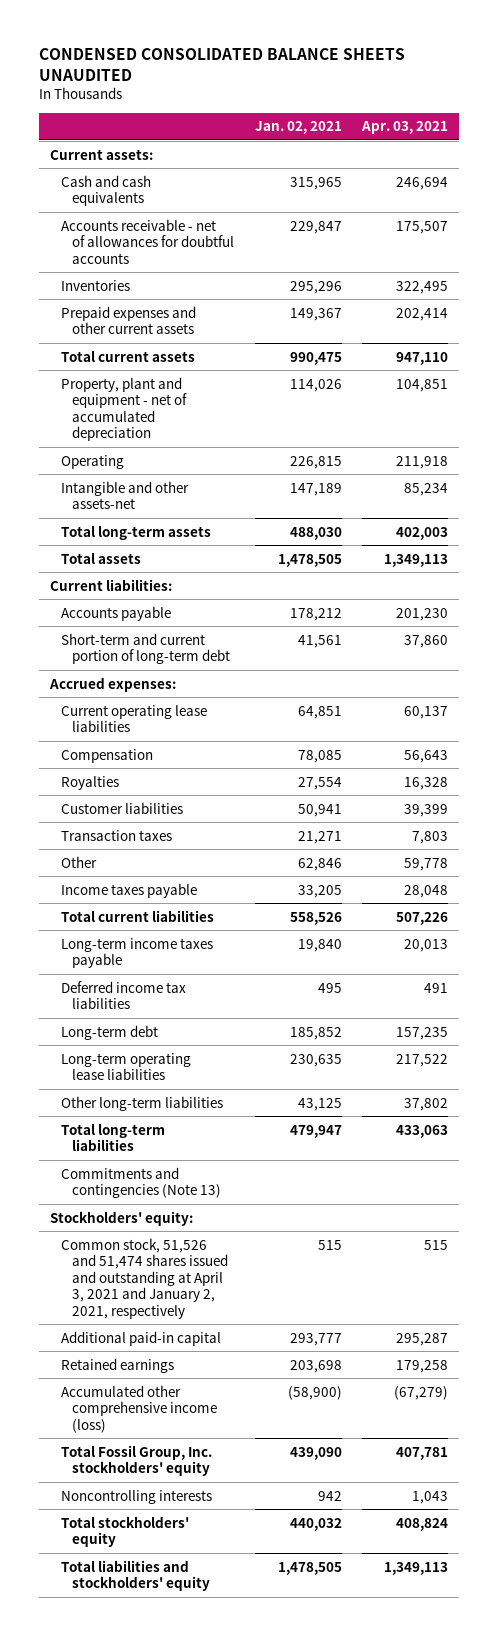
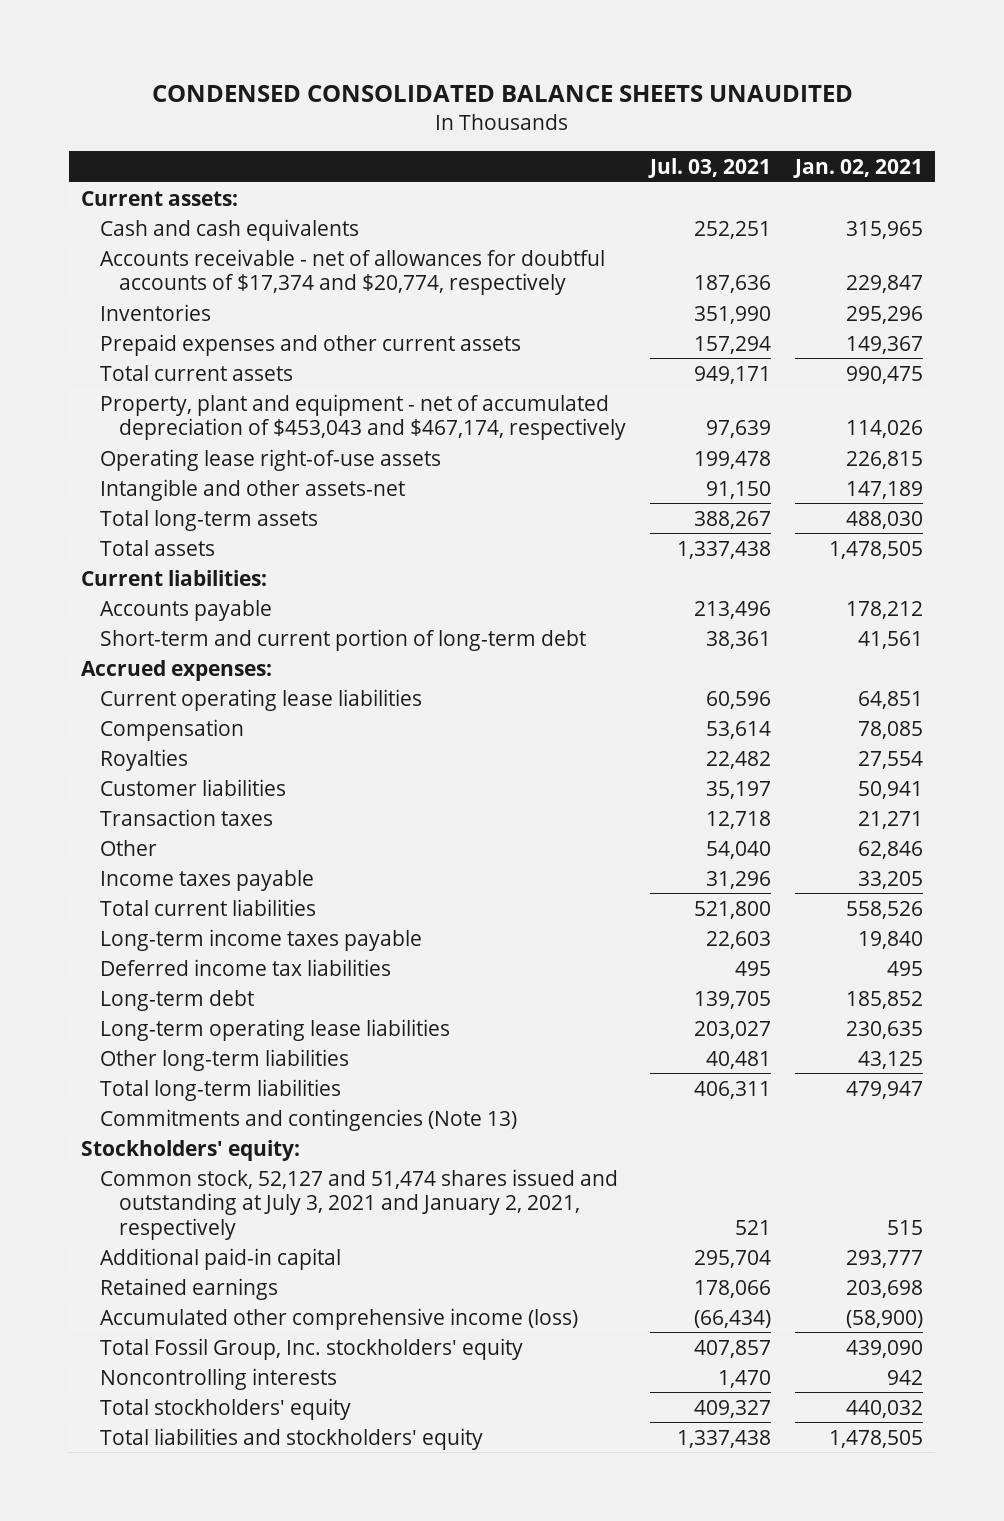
[361,121,449,135] Apr. 03, 2021 -> none
none -> [647,157,771,178] Jul. 03, 2021
[60,218,234,264] Accounts receivable - net of allowances for doubtful accounts -> [99,248,605,296] Accounts receivable - net of allowances for doubtful accounts of $17,374 and $20,774, respectively
[60,376,187,442] Property, plant and equipment - net of accumulated depreciation -> [99,393,626,441] Property, plant and equipment - net of accumulated depreciation of $453,043 and $467,174, respectively
[60,454,124,469] Operating -> [99,448,441,471] Operating lease right-of-use assets
[60,1237,228,1319] Common stock, 51,526 and 51,474 shares issued and outstanding at April 3, 2021 and January 2, 2021, respectively -> [99,1168,618,1240] Common stock, 52,127 and 51,474 shares issued and outstanding at July 3, 2021 and January 2, 2021, respectively

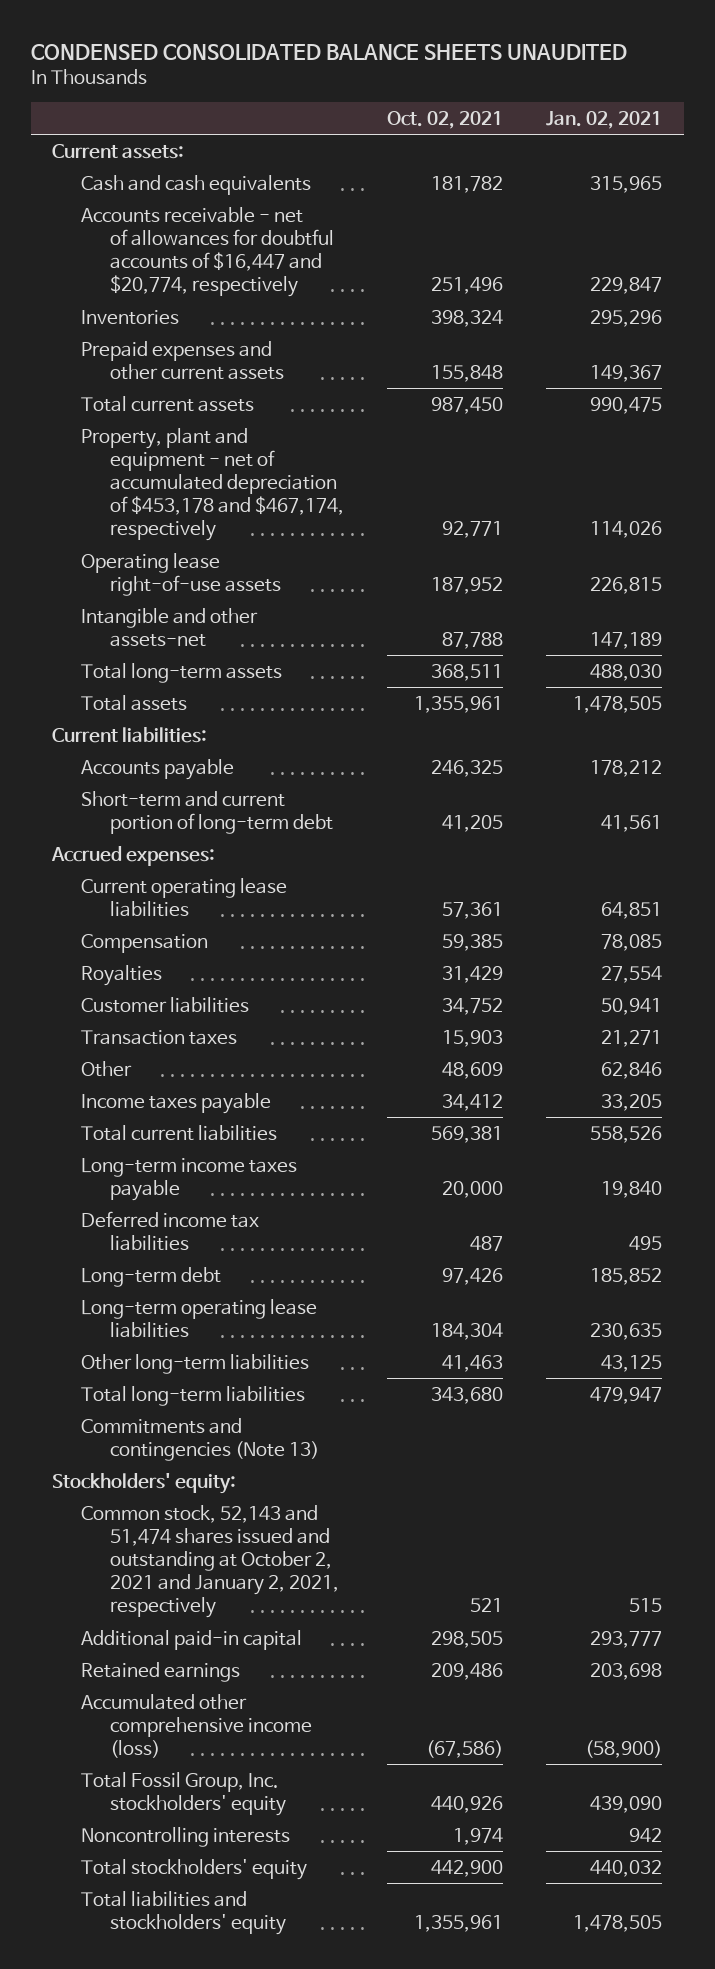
[647,157,771,178] Jul. 03, 2021 -> none
none -> [387,110,504,129] Oct. 02, 2021
[99,248,605,296] Accounts receivable - net of allowances for doubtful accounts of $17,374 and $20,774, respectively -> [81,206,335,298] Accounts receivable - net of allowances for doubtful accounts of $16,447 and $20,774, respectively
[99,393,626,441] Property, plant and equipment - net of accumulated depreciation of $453,043 and $467,174, respectively -> [81,427,345,542] Property, plant and equipment - net of accumulated depreciation of $453,178 and $467,174, respectively
[99,1168,618,1240] Common stock, 52,127 and 51,474 shares issued and outstanding at July 3, 2021 and January 2, 2021, respectively -> [81,1504,340,1619] Common stock, 52,143 and 51,474 shares issued and outstanding at October 2, 2021 and January 2, 2021, respectively

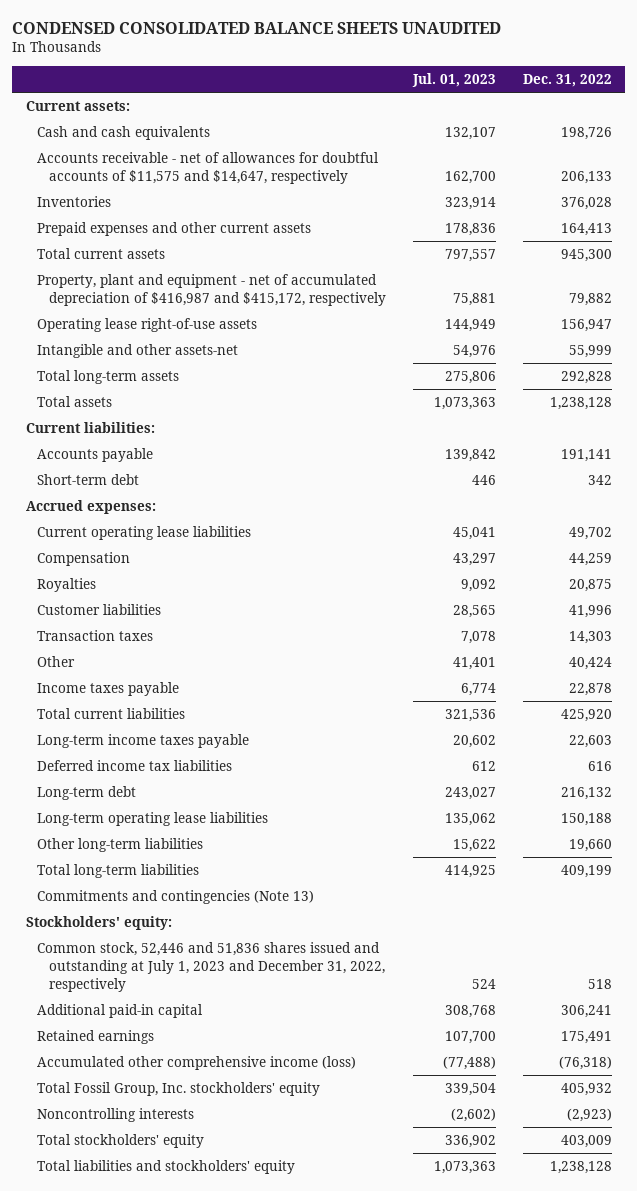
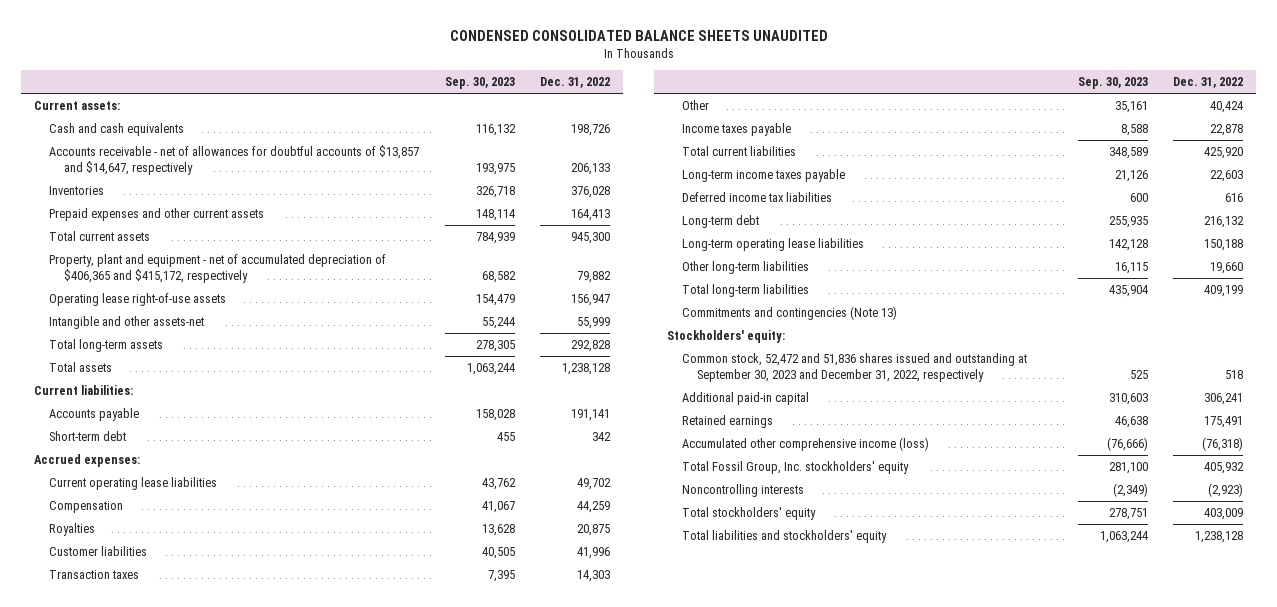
[411,73,496,88] Jul. 01, 2023 -> none
none -> [444,77,515,90] Sep. 30, 2023
[37,152,380,185] Accounts receivable - net of allowances for doubtful accounts of $11,575 and $14,647, respectively -> [49,144,420,175] Accounts receivable - net of allowances for doubtful accounts of $13,857 and $14,647, respectively
[37,274,387,307] Property, plant and equipment - net of accumulated depreciation of $416,987 and $415,172, respectively -> [49,253,387,283] Property, plant and equipment - net of accumulated depreciation of $406,365 and $415,172, respectively
[37,942,386,992] Common stock, 52,446 and 51,836 shares issued and outstanding at July 1, 2023 and December 31, 2022, respectively -> [682,352,1028,382] Common stock, 52,472 and 51,836 shares issued and outstanding at September 30, 2023 and December 31, 2022, respectively

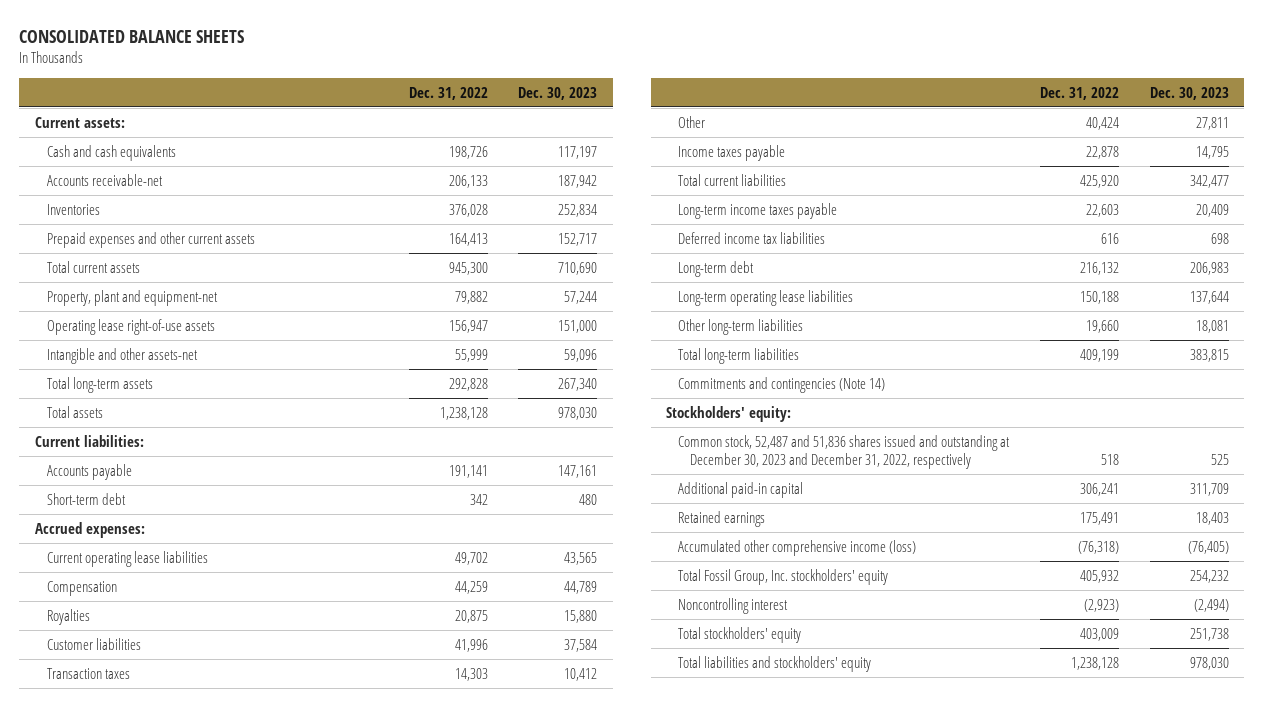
[449,29,828,41] CONDENSED CONSOLIDATED BALANCE SHEETS UNAUDITED -> [19,29,245,43] CONSOLIDATED BALANCE SHEETS
[444,77,515,90] Sep. 30, 2023 -> none
none -> [518,87,598,101] Dec. 30, 2023
[49,144,420,175] Accounts receivable - net of allowances for doubtful accounts of $13,857 and $14,647, respectively -> [46,173,163,186] Accounts receivable-net
[49,253,387,283] Property, plant and equipment - net of accumulated depreciation of $406,365 and $415,172, respectively -> [46,289,218,306] Property, plant and equipment-net
[682,305,898,320] Commitments and contingencies (Note 13) -> [678,376,886,393] Commitments and contingencies (Note 14)
[682,352,1028,382] Common stock, 52,472 and 51,836 shares issued and outstanding at September 30, 2023 and December 31, 2022, respectively -> [678,434,1011,469] Common stock, 52,487 and 51,836 shares issued and outstanding at December 30, 2023 and December 31, 2022, respectively
[682,483,805,497] Noncontrolling interests -> [678,597,789,614] Noncontrolling interest

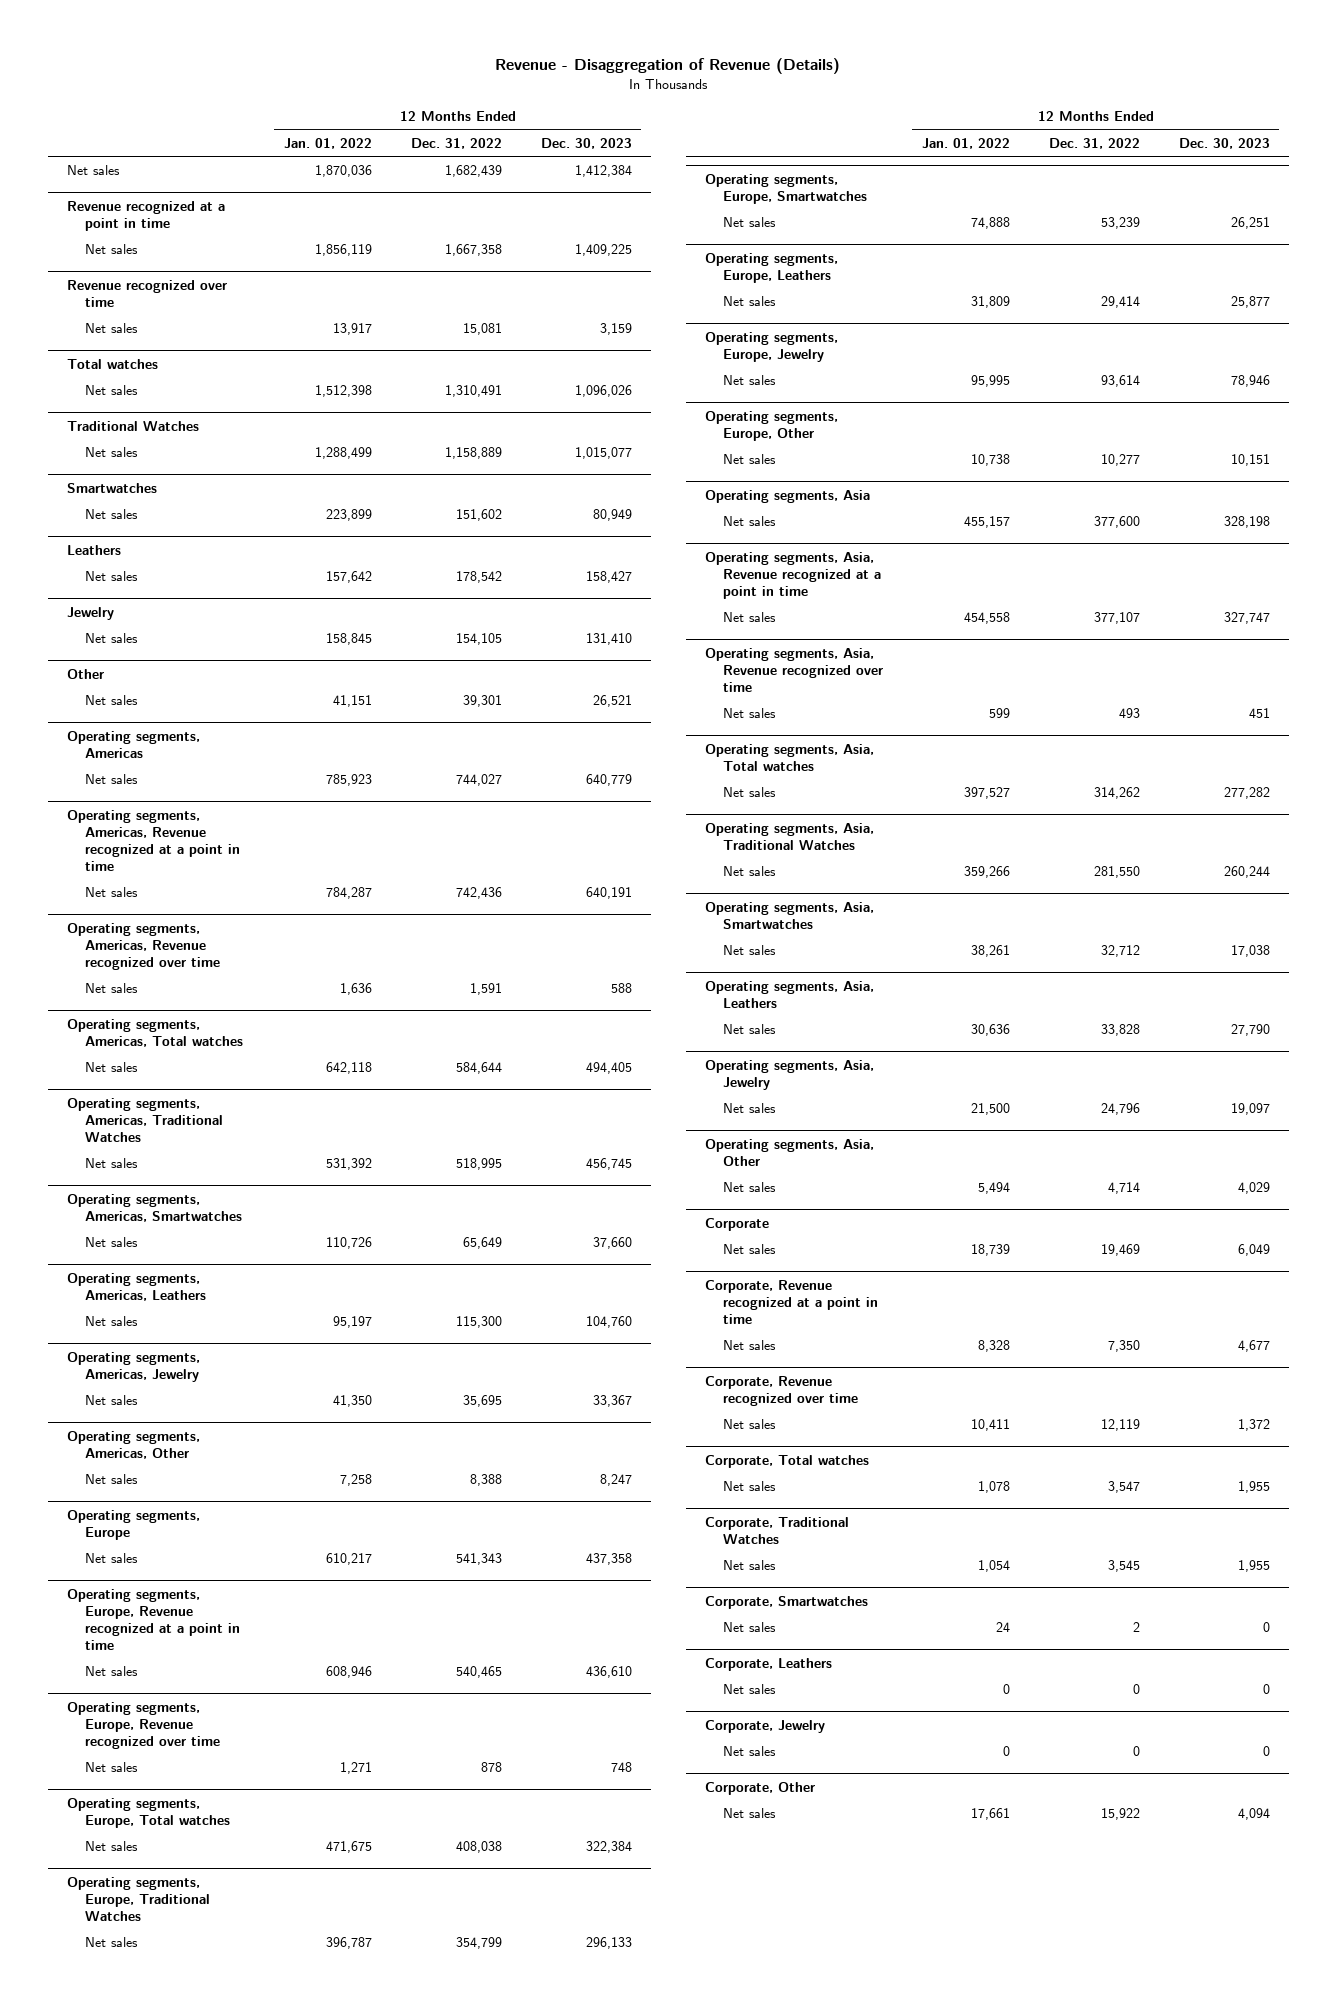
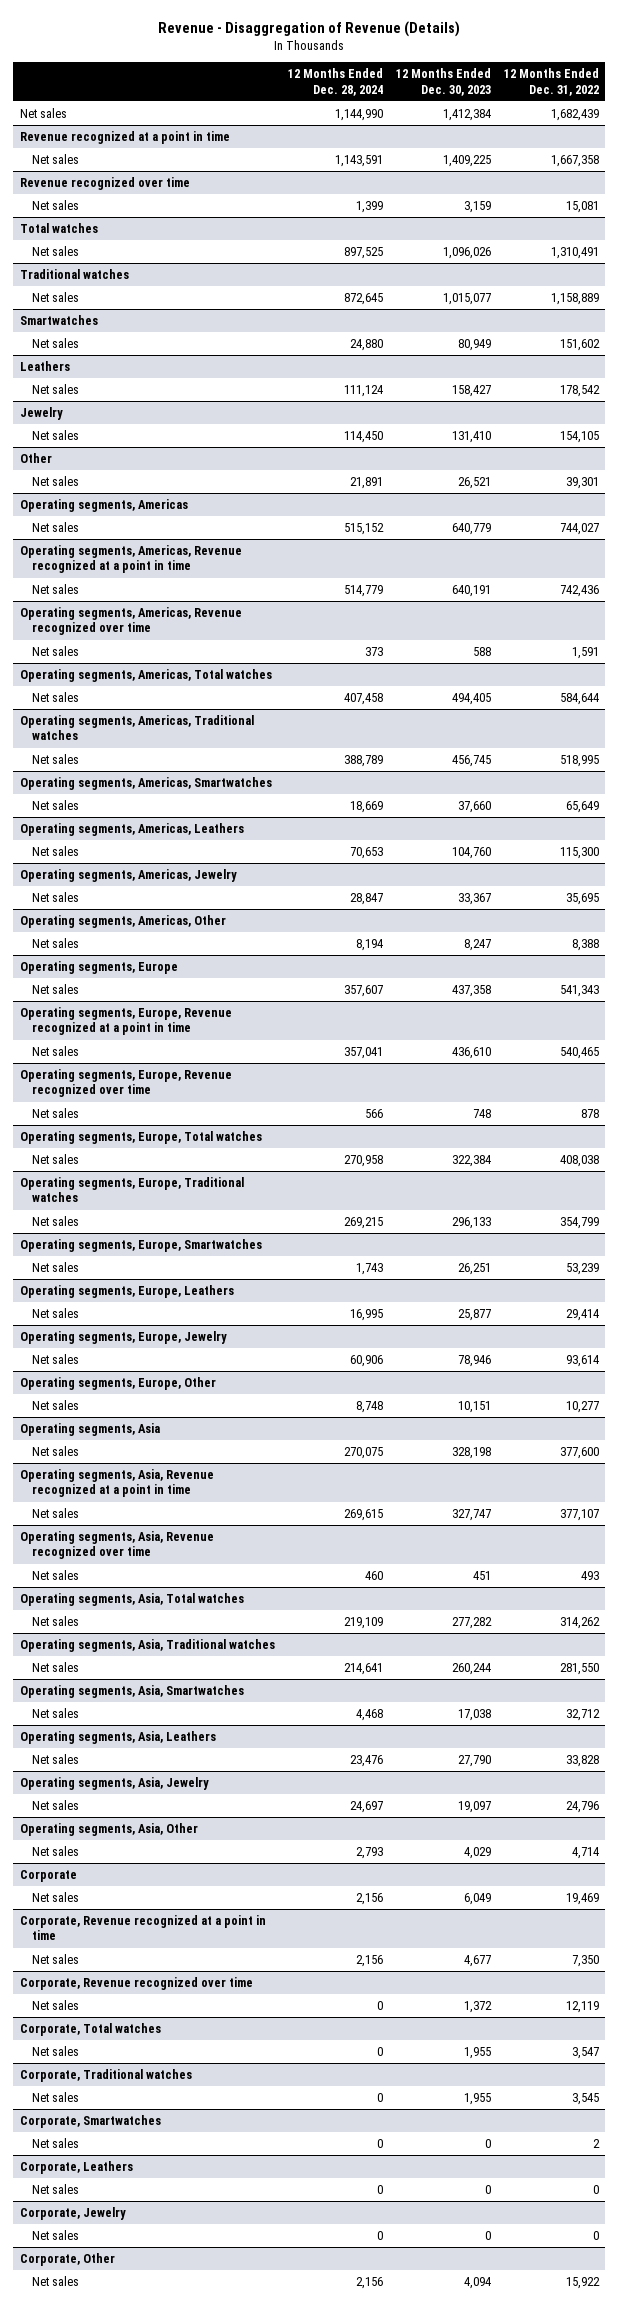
[284,137,373,149] Jan. 01, 2022 -> none
none -> [287,68,383,96] 12 Months Ended Dec. 28, 2024
[67,420,200,431] Traditional Watches -> [19,269,129,280] Traditional watches
[67,1097,224,1142] Operating segments, Americas, Traditional Watches -> [19,715,254,741] Operating segments, Americas, Traditional watches
[67,1876,211,1921] Operating segments, Europe, Traditional Watches -> [19,1177,244,1203] Operating segments, Europe, Traditional watches
[705,822,875,850] Operating segments, Asia, Traditional Watches -> [19,1639,275,1653] Operating segments, Asia, Traditional watches
[705,1516,850,1544] Corporate, Traditional Watches -> [19,2069,192,2083] Corporate, Traditional watches

